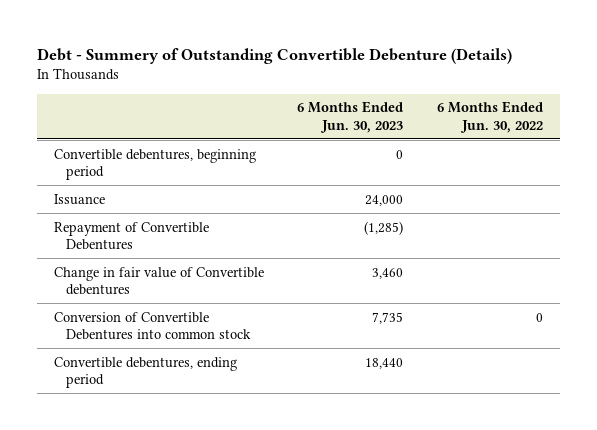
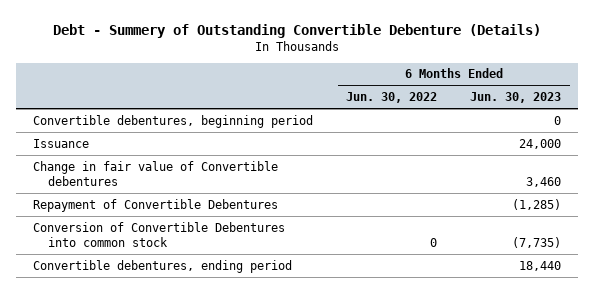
[53,221,209,251] Repayment of Convertible Debentures -> [32,198,278,212] Repayment of Convertible Debentures
[372,311,404,324] 7,735 -> [512,236,562,248] (7,735)

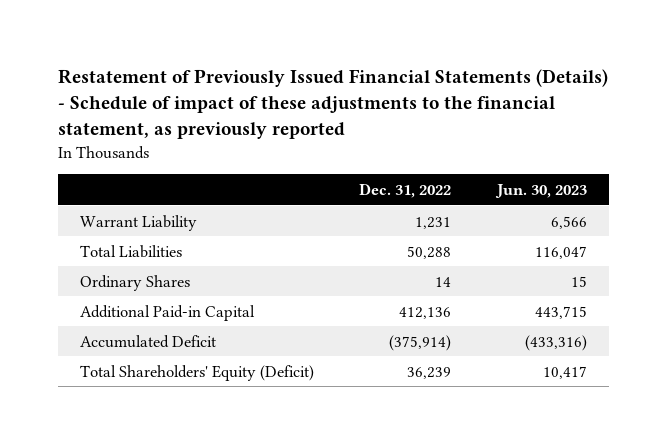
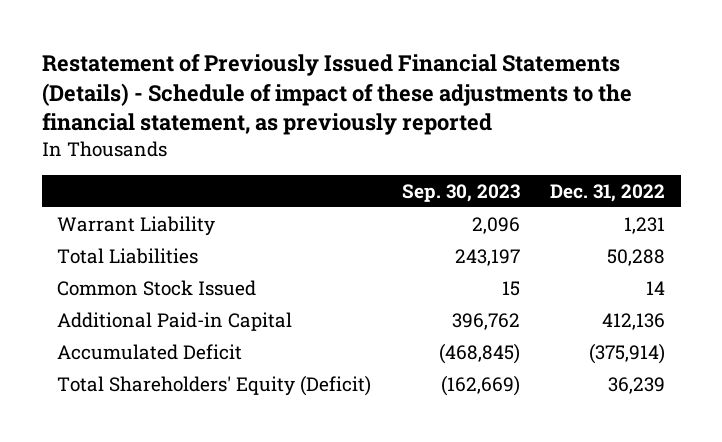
[494,184,587,199] Jun. 30, 2023 -> none
none -> [401,183,520,202] Sep. 30, 2023
[80,274,191,291] Ordinary Shares -> [57,279,257,296] Common Stock Issued

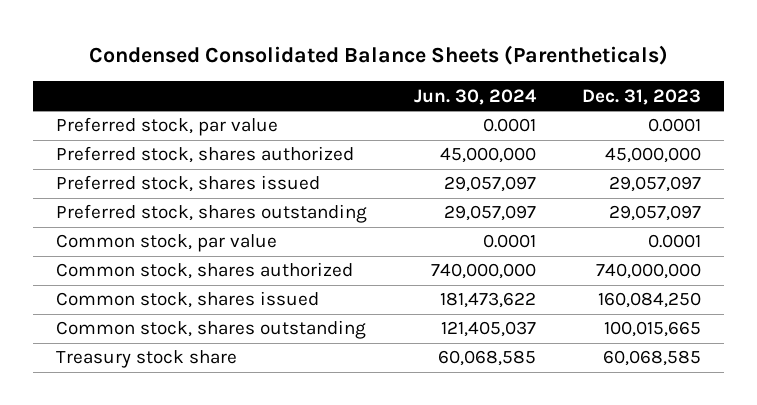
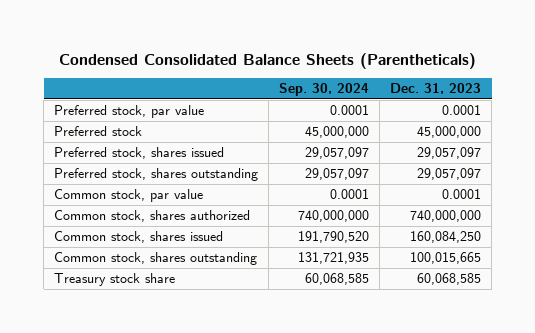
[413,88,537,105] Jun. 30, 2024 -> none
none -> [279,83,370,97] Sep. 30, 2024
[56,146,355,164] Preferred stock, shares authorized -> [54,126,143,137] Preferred stock

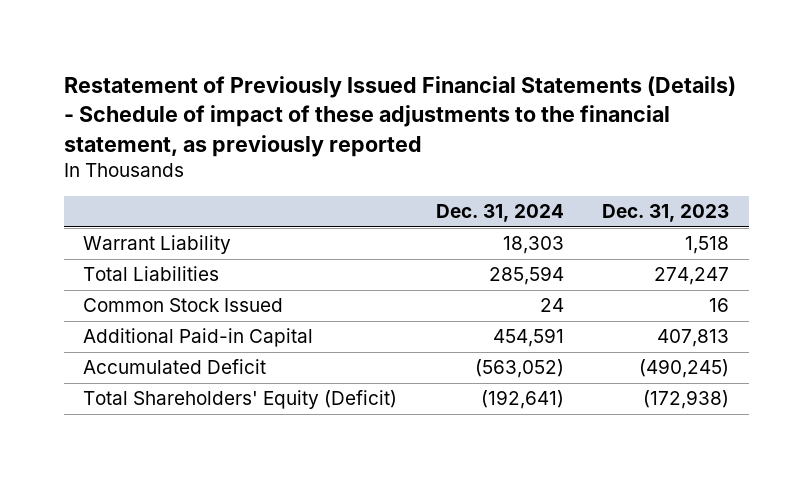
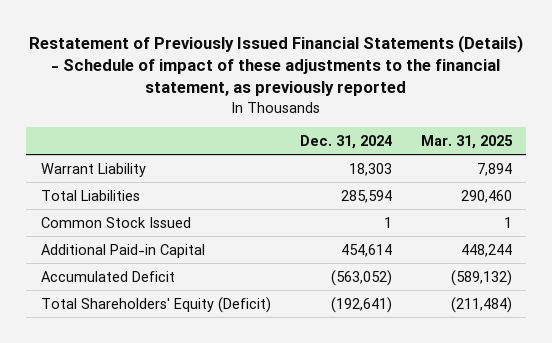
[602,204,730,223] Dec. 31, 2023 -> none
none -> [420,134,513,149] Mar. 31, 2025
[539,298,564,313] 24 -> [383,216,392,228] 1
[492,328,564,348] 454,591 -> [340,243,392,257] 454,614

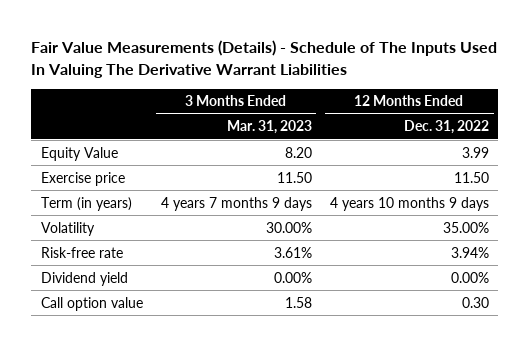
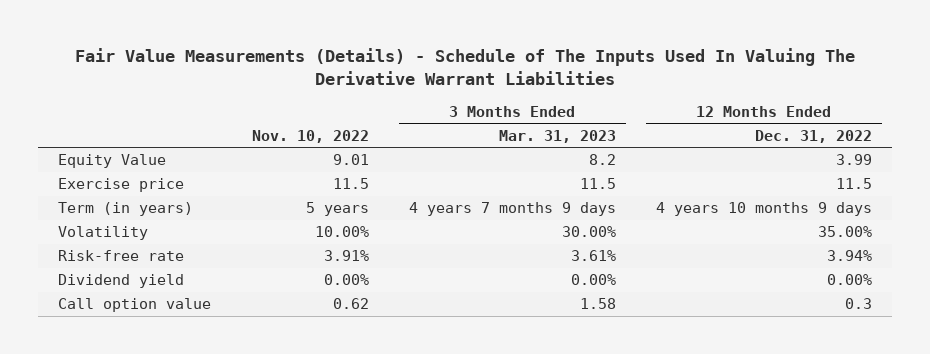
none -> [251,129,369,143] Nov. 10, 2022
[284,146,312,158] 8.20 -> [588,154,616,166] 8.2
[276,171,312,183] 11.50 -> [579,178,616,190] 11.5
[453,171,489,183] 11.50 -> [835,178,872,190] 11.5
[461,296,489,308] 0.30 -> [844,298,872,310] 0.3

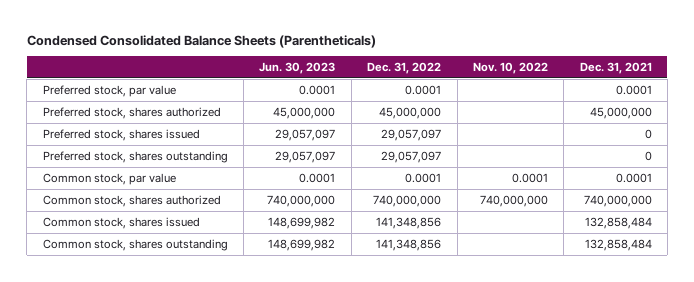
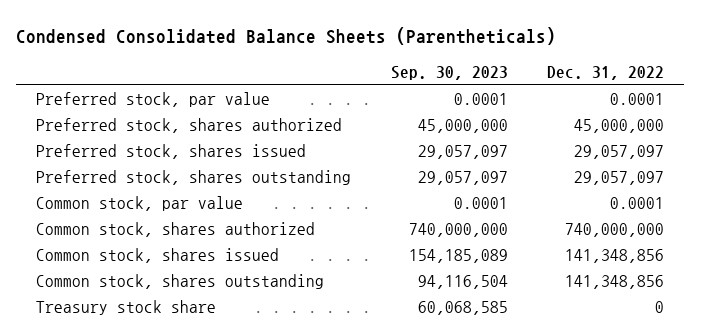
[259,62,336,75] Jun. 30, 2023 -> none
[472,62,548,75] Nov. 10, 2022 -> none
[579,62,652,75] Dec. 31, 2021 -> none
none -> [390,66,508,81] Sep. 30, 2023
none -> [36,300,217,316] Treasury stock share

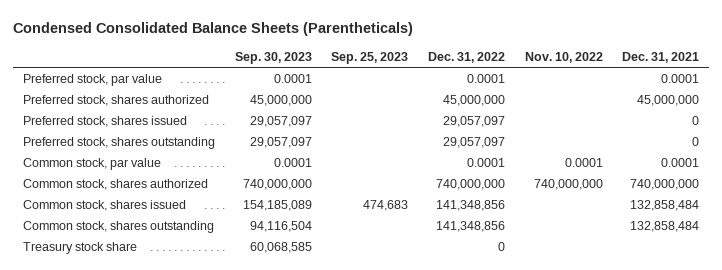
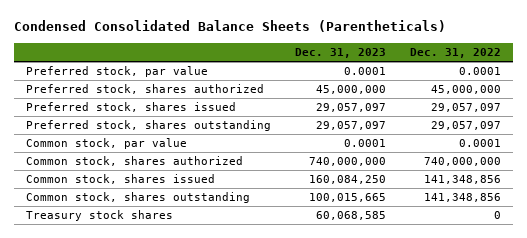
[234,51,312,64] Sep. 30, 2023 -> none
[331,51,409,64] Sep. 25, 2023 -> none
[524,51,603,63] Nov. 10, 2022 -> none
[622,51,700,63] Dec. 31, 2021 -> none
none -> [295,47,387,58] Dec. 31, 2023
[23,241,138,254] Treasury stock share -> [26,210,174,222] Treasury stock shares

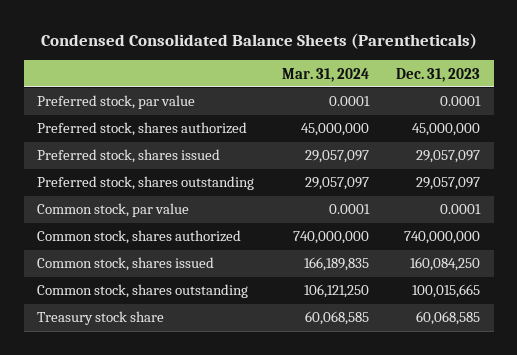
[410,47,502,58] Dec. 31, 2022 -> none
none -> [281,67,369,82] Mar. 31, 2024
[26,210,174,222] Treasury stock shares -> [37,311,165,326] Treasury stock share

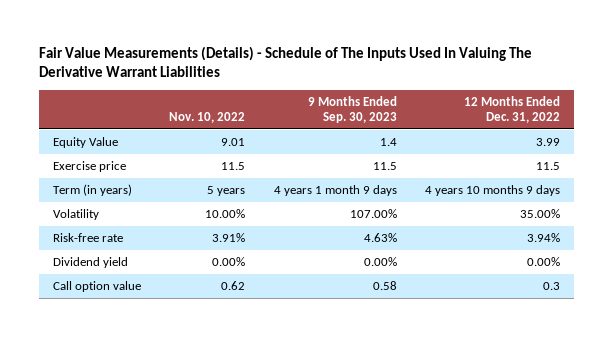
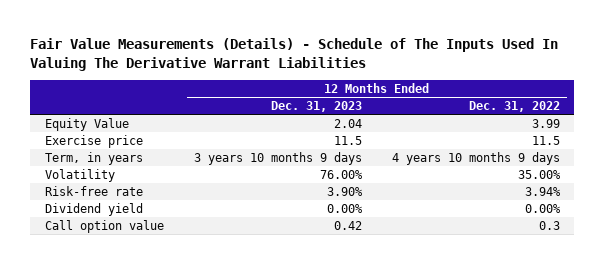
[169,111,246,123] Nov. 10, 2022 -> none
[307,95,397,123] 9 Months Ended Sep. 30, 2023 -> none
none -> [270,101,362,113] Dec. 31, 2023
[52,184,132,197] Term (in years) -> [45,152,144,166] Term, in years

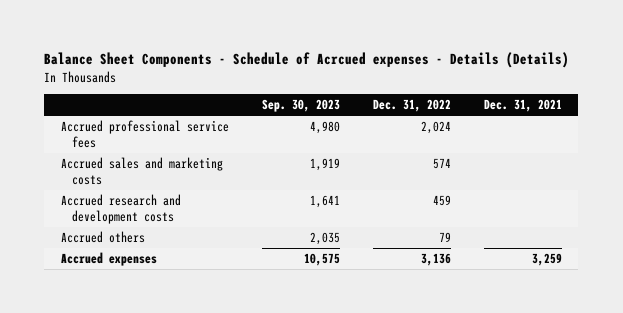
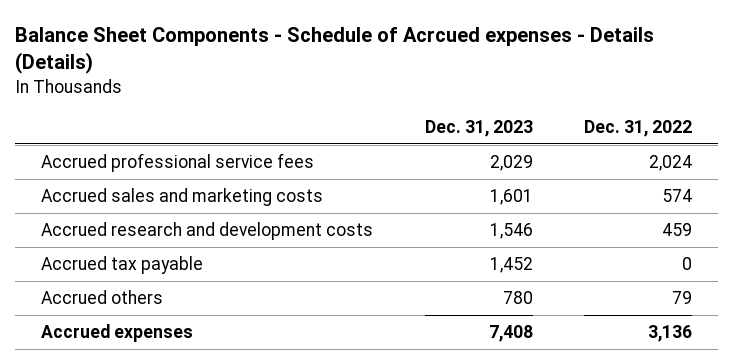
[261,99,340,113] Sep. 30, 2023 -> none
[483,99,562,113] Dec. 31, 2021 -> none
none -> [424,120,533,138] Dec. 31, 2023
none -> [41,256,204,275] Accrued tax payable

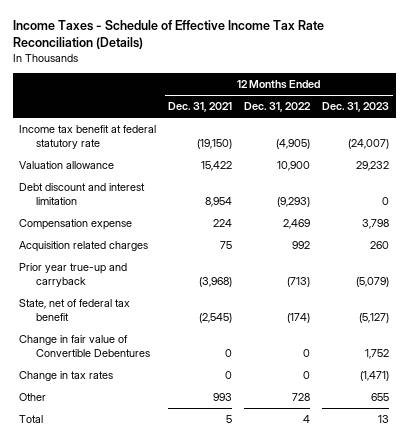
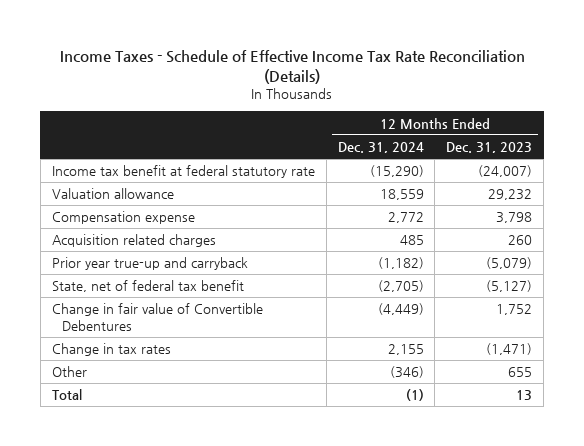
[168,102,233,113] Dec. 31, 2021 -> none
[244,102,312,113] Dec. 31, 2022 -> none
none -> [337,141,424,153] Dec. 31, 2024
[18,183,145,205] Debt discount and interest limitation -> none

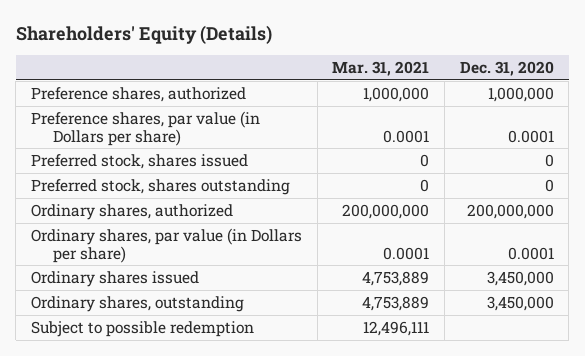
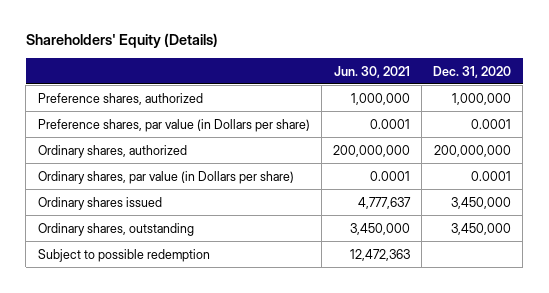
[332,61,430,77] Mar. 31, 2021 -> none
none -> [333,65,410,78] Jun. 30, 2021
[31,153,249,169] Preferred stock, shares issued -> none
[31,178,291,195] Preferred stock, shares outstanding -> none

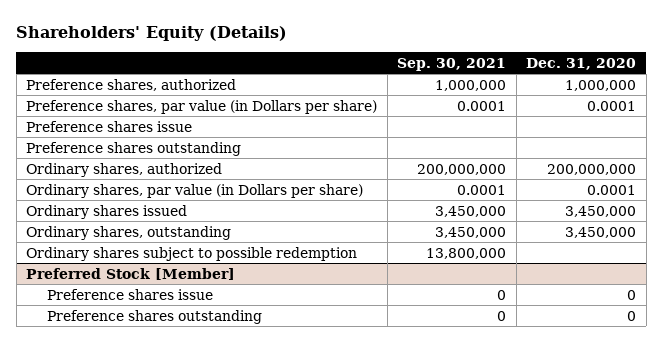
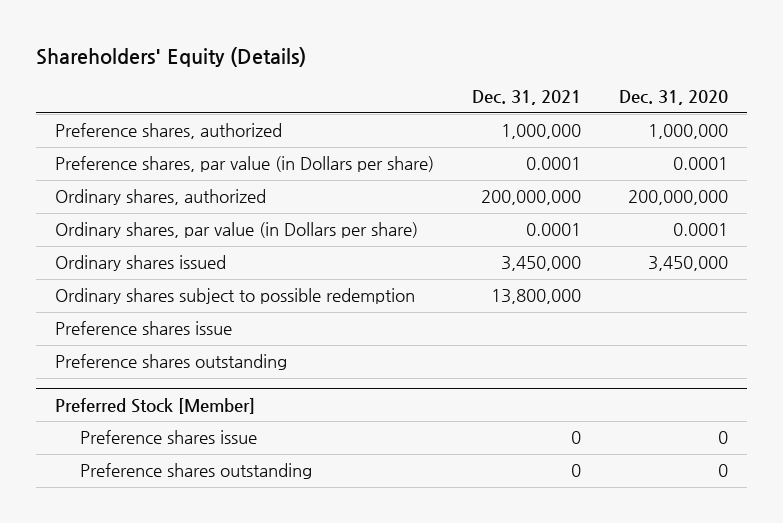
[397,57,507,71] Sep. 30, 2021 -> none
none -> [472,90,582,106] Dec. 31, 2021
[26,225,232,240] Ordinary shares, outstanding -> none
[26,120,193,132] Preference shares issue -> [54,321,232,336] Preference shares issue
[26,141,242,156] Preference shares outstanding -> [54,354,287,371] Preference shares outstanding

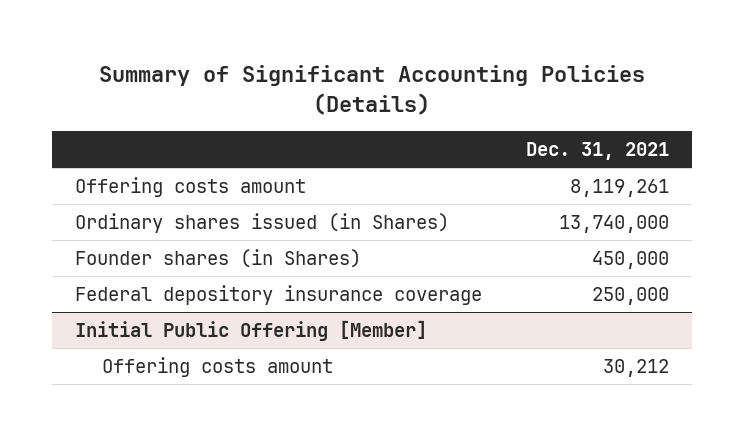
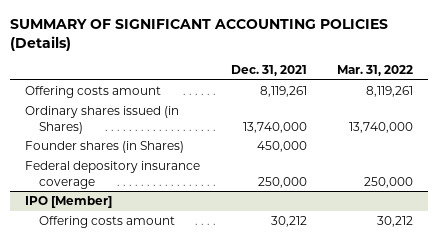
[99,65,646,115] Summary of Significant Accounting Policies (Details) -> [10,18,389,51] SUMMARY OF SIGNIFICANT ACCOUNTING POLICIES (Details)
none -> [337,65,414,77] Mar. 31, 2022
[74,320,427,342] Initial Public Offering [Member] -> [25,196,113,209] IPO [Member]

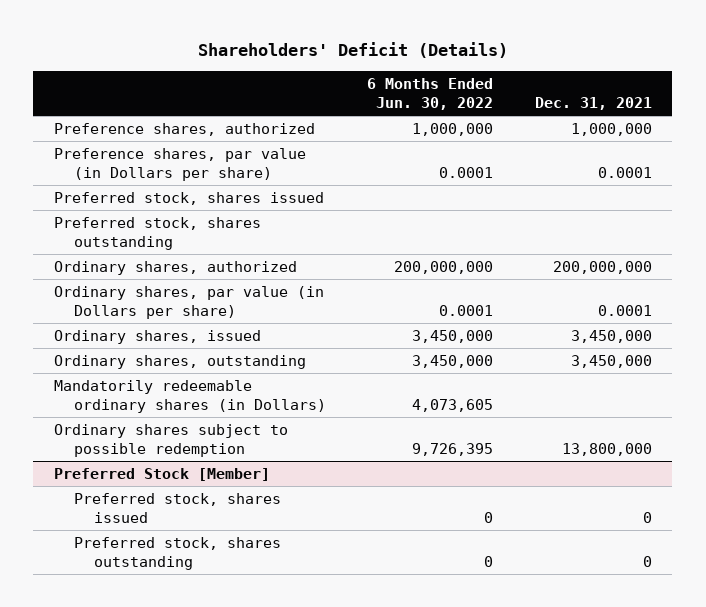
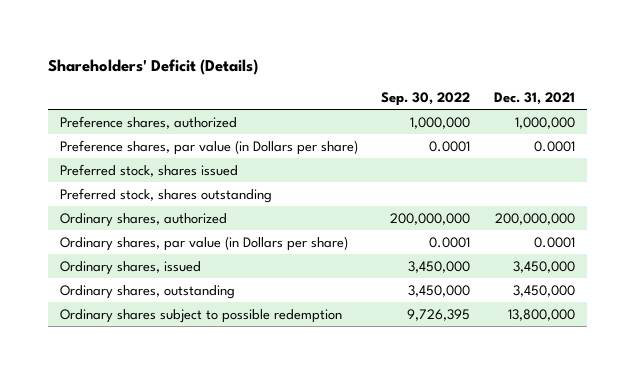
[367,78,494,111] 6 Months Ended Jun. 30, 2022 -> none
none -> [381,91,471,106] Sep. 30, 2022
[54,379,326,413] Mandatorily redeemable ordinary shares (in Dollars) -> none
[54,467,271,481] Preferred Stock [Member] -> none
[73,492,281,523] Preferred stock, shares issued -> none
[73,536,281,570] Preferred stock, shares outstanding -> none

